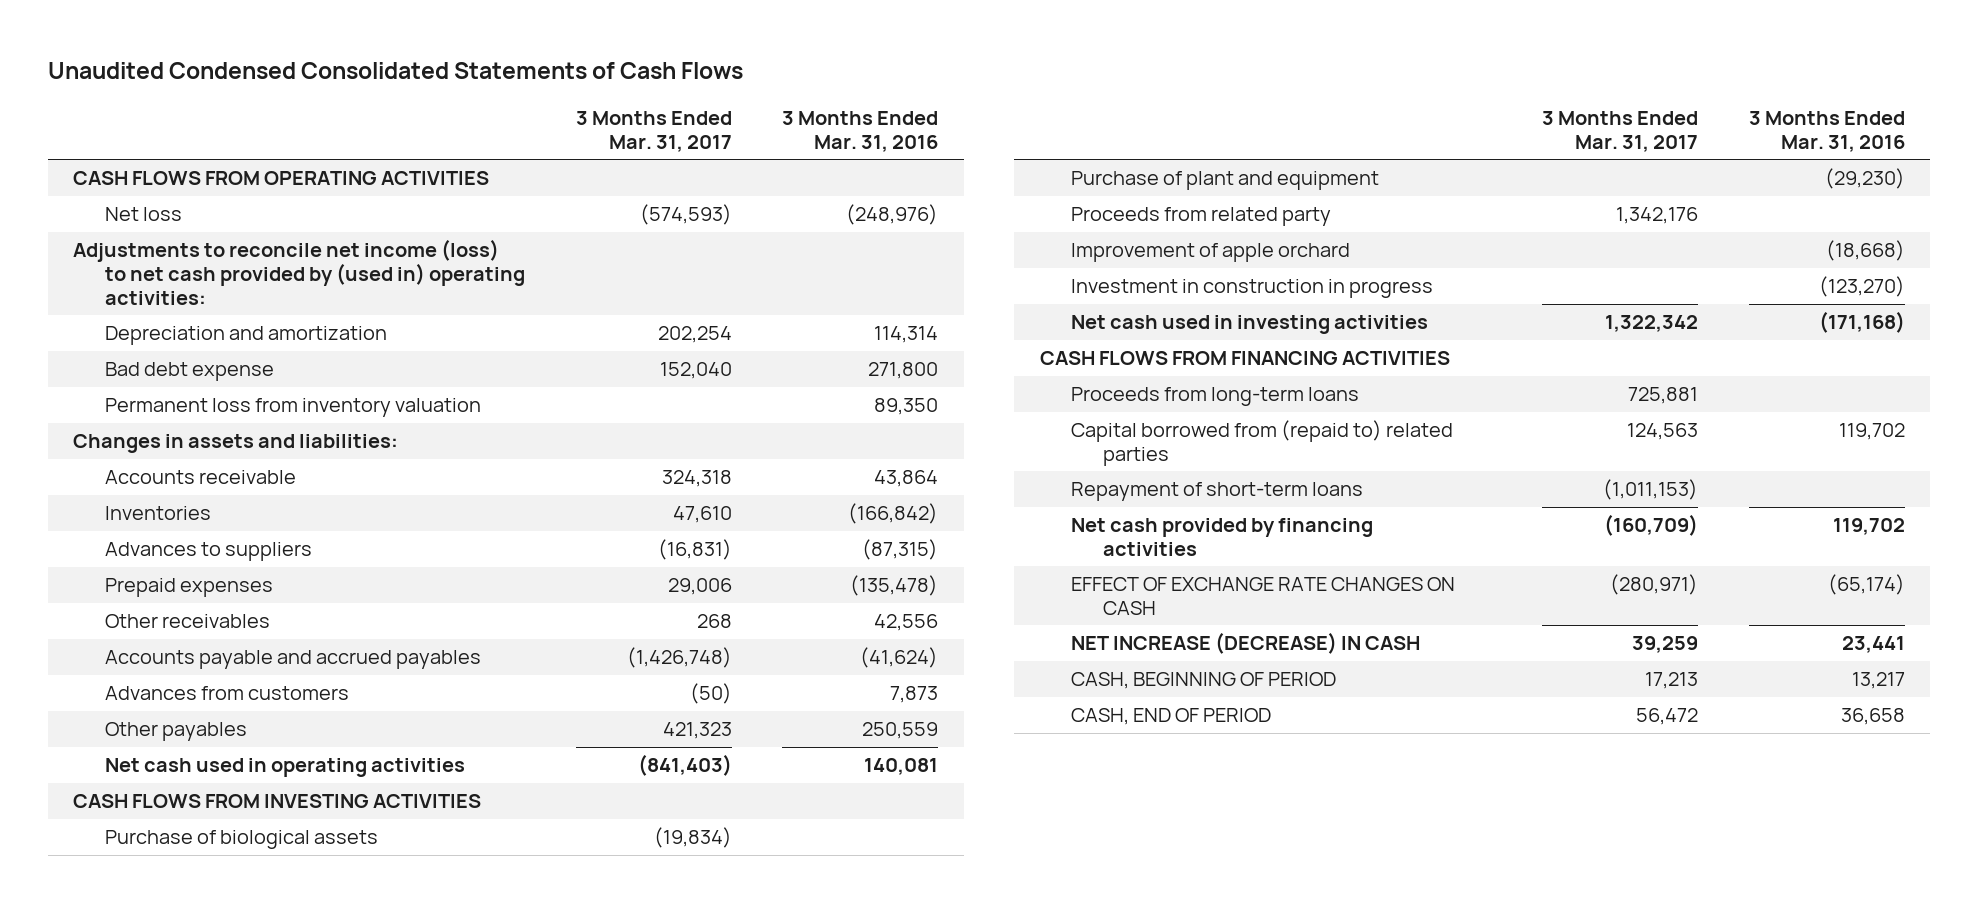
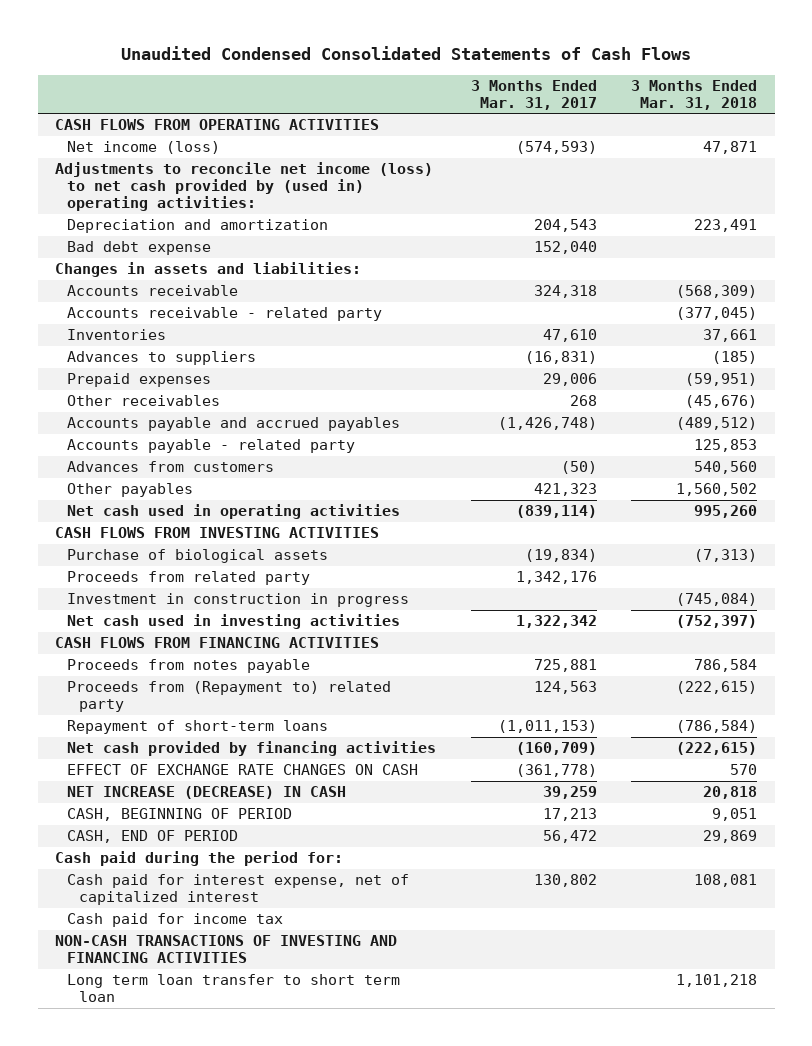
[782,110,939,152] 3 Months Ended Mar. 31, 2016 -> none
none -> [631,79,758,111] 3 Months Ended Mar. 31, 2018
[104,207,182,222] Net loss -> [66,141,220,155] Net income (loss)
[657,326,732,344] 202,254 -> [533,219,597,233] 204,543
[104,398,481,418] Permanent loss from inventory valuation -> none
none -> [66,307,382,322] Accounts receivable - related party
none -> [66,439,355,454] Accounts payable - related party
[637,754,732,777] (841,403) -> [515,505,597,519] (839,114)
[1071,171,1380,191] Purchase of plant and equipment -> none
[1071,243,1351,263] Improvement of apple orchard -> none
[1071,387,1360,407] Proceeds from long-term loans -> [66,659,310,674] Proceeds from notes payable
[1071,420,1454,467] Capital borrowed from (repaid to) related parties -> [66,681,391,713] Proceeds from (Repayment to) related party
[1609,574,1698,596] (280,971) -> [515,764,597,778] (361,778)
none -> [54,851,343,867] Cash paid during the period for:
none -> [66,874,409,906] Cash paid for interest expense, net of capitalized interest
none -> [66,913,283,928] Cash paid for income tax
none -> [54,935,397,964] NON-CASH TRANSACTIONS OF INVESTING AND FINANCING ACTIVITIES
none -> [66,974,400,1003] Long term loan transfer to short term loan

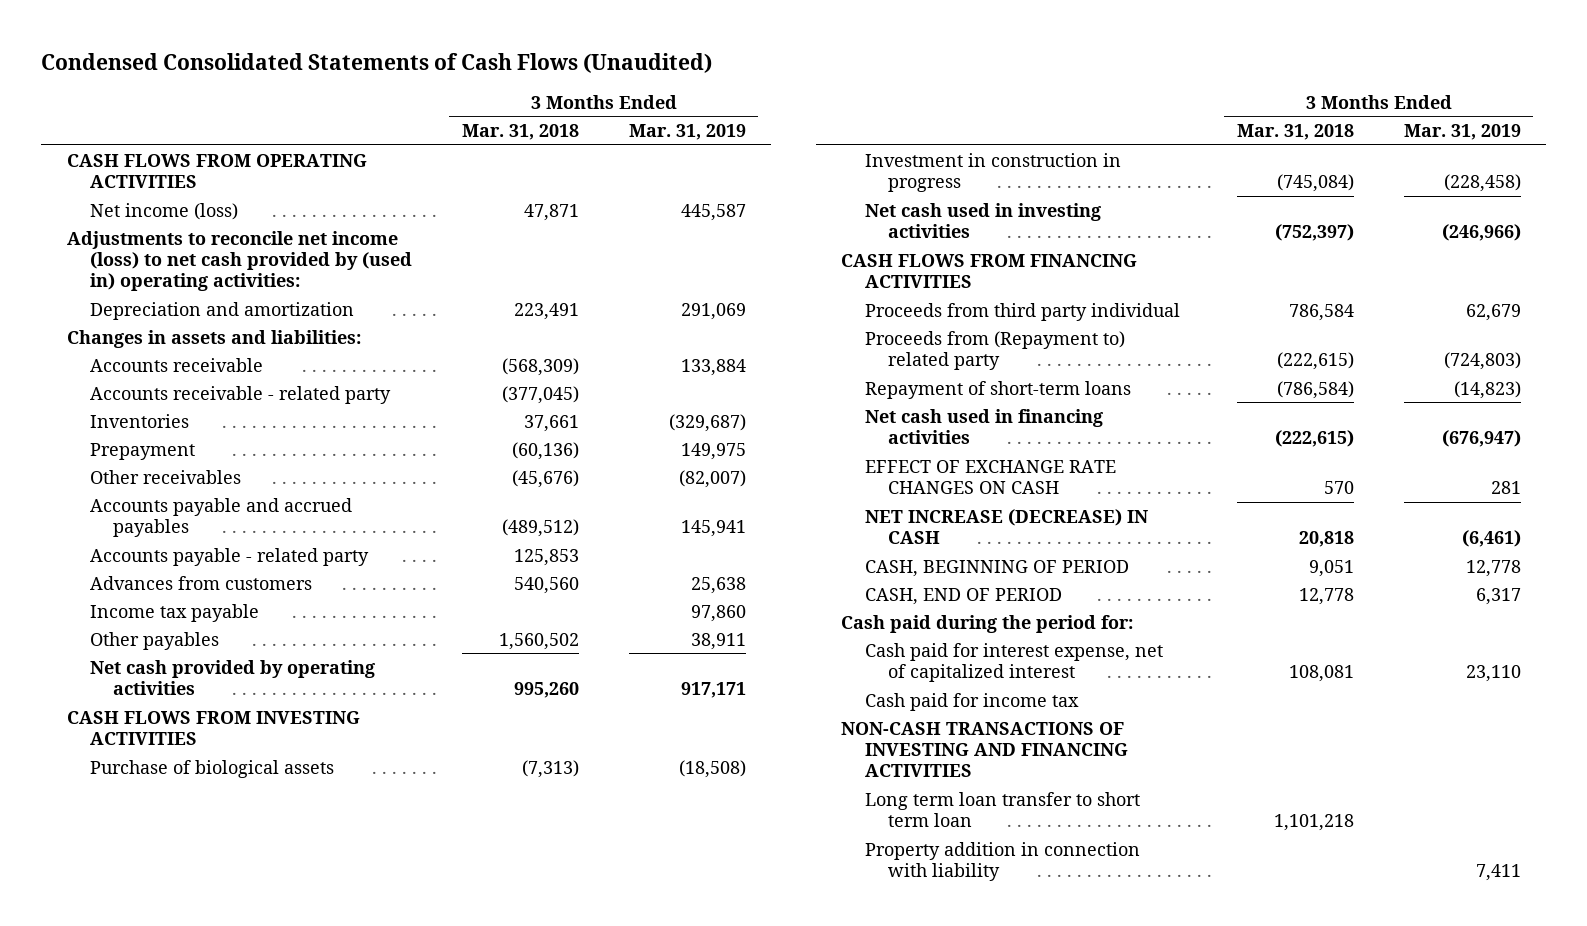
[121,46,692,61] Unaudited Condensed Consolidated Statements of Cash Flows -> [41,52,713,73] Condensed Consolidated Statements of Cash Flows (Unaudited)
[470,79,597,111] 3 Months Ended Mar. 31, 2017 -> none
none -> [628,123,746,140] Mar. 31, 2019
[66,241,211,256] Bad debt expense -> none
[66,351,256,366] Advances to suppliers -> none
[66,373,211,388] Prepaid expenses -> none
none -> [89,442,195,460] Prepayment
none -> [89,603,259,622] Income tax payable
[66,504,400,520] Net cash used in operating activities -> [89,659,375,696] Net cash provided by operating activities
[66,571,310,586] Proceeds from related party -> none
[66,659,310,674] Proceeds from notes payable -> [864,302,1180,321] Proceeds from third party individual
[66,741,436,757] Net cash provided by financing activities -> [864,408,1103,445] Net cash used in financing activities
[703,830,758,844] 29,869 -> [1298,587,1354,605] 12,778
none -> [864,841,1140,882] Property addition in connection with liability

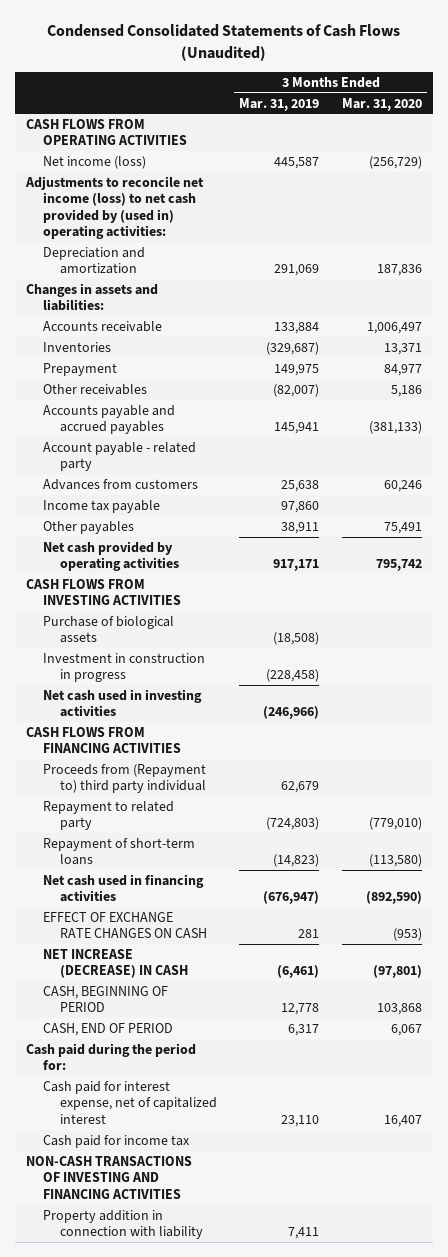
[461,123,579,140] Mar. 31, 2018 -> none
none -> [341,97,422,111] Mar. 31, 2020
[89,385,391,404] Accounts receivable - related party -> none
[89,547,369,566] Accounts payable - related party -> [43,441,197,472] Account payable - related party
[864,302,1180,321] Proceeds from third party individual -> none
[864,330,1125,371] Proceeds from (Repayment to) related party -> [43,763,207,794] Proceeds from (Repayment to) third party individual
[1443,352,1521,371] (724,803) -> [281,781,320,794] 62,679
none -> [43,800,175,831] Repayment to related party
[864,791,1140,828] Long term loan transfer to short term loan -> none

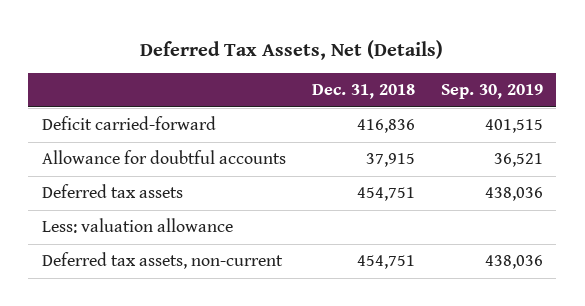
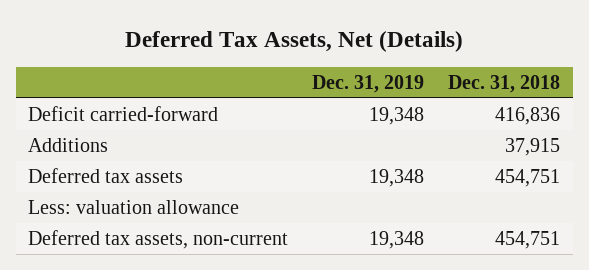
[441,84,544,100] Sep. 30, 2019 -> none
none -> [312,75,425,94] Dec. 31, 2019
[41,150,286,165] Allowance for doubtful accounts -> [28,137,109,152] Additions

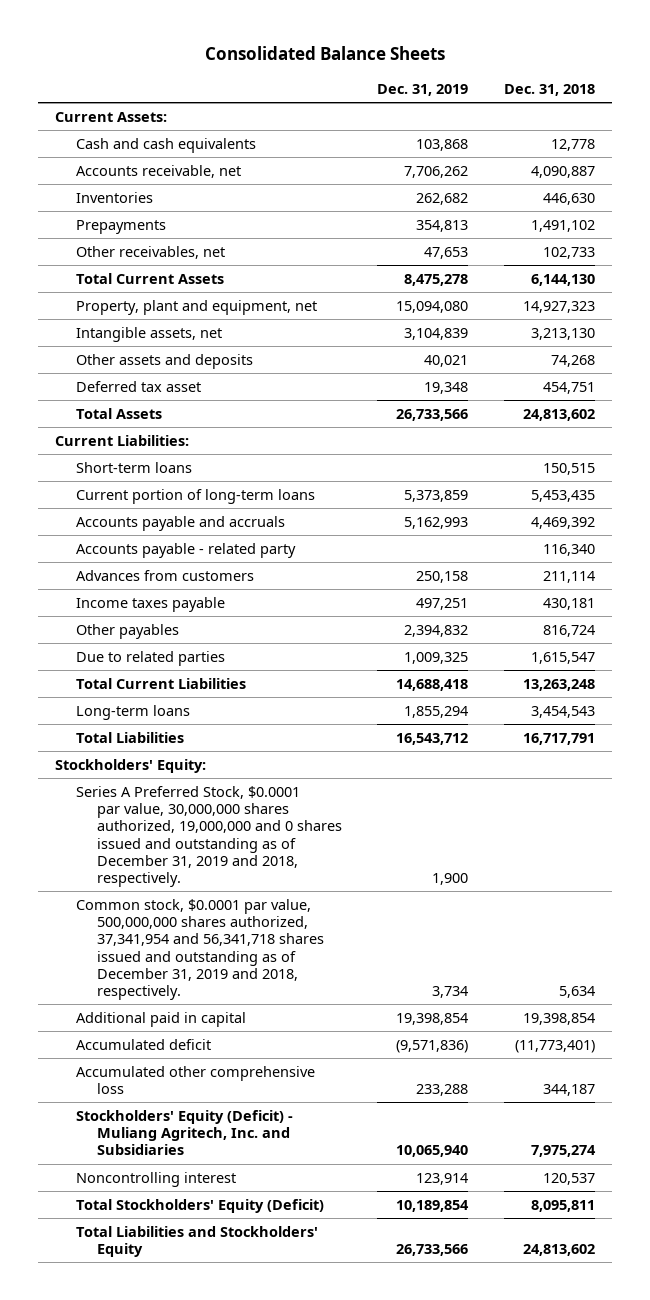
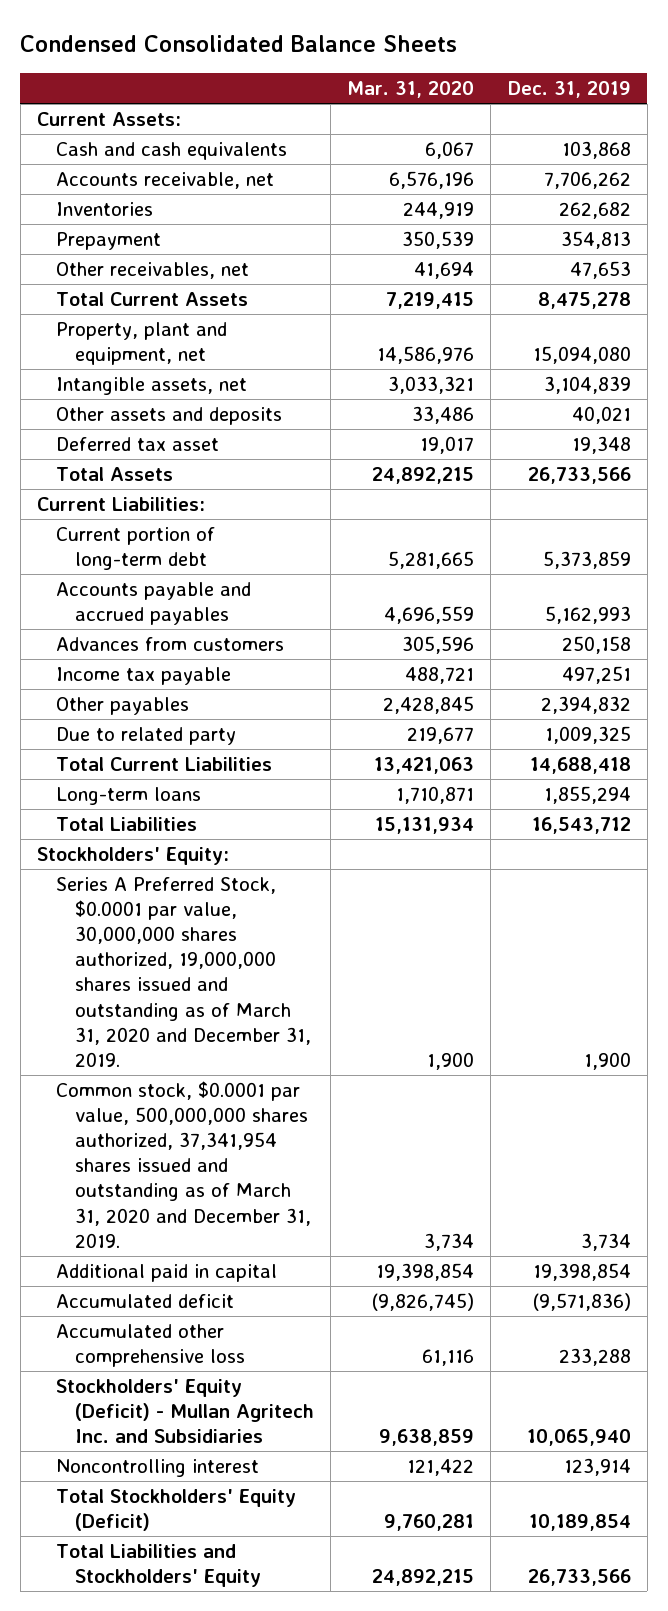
[205,46,446,61] Consolidated Balance Sheets -> [20,35,458,53] Condensed Consolidated Balance Sheets
[503,83,595,96] Dec. 31, 2018 -> none
none -> [347,80,475,98] Mar. 31, 2020
[76,219,167,234] Prepayments -> [55,232,161,251] Prepayment
[76,461,193,473] Short-term loans -> none
[76,542,297,558] Accounts payable - related party -> none
[76,488,316,504] Current portion of long-term loans -> [55,527,215,571] Current portion of long-term debt
[76,515,286,531] Accounts payable and accruals -> [55,582,251,626] Accounts payable and accrued payables
[76,596,226,612] Income taxes payable -> [55,667,231,686] Income tax payable
[76,650,226,666] Due to related parties -> [55,727,236,746] Due to related party
[76,785,343,888] Series A Preferred Stock, $0.0001 par value, 30,000,000 shares authorized, 19,000,000 and 0 shares issued and outstanding as of December 31, 2019 and 2018, respectively. -> [55,877,311,1067] Series A Preferred Stock, $0.0001 par value, 30,000,000 shares authorized, 19,000,000 shares issued and outstanding as of March 31, 2020 and December 31, 2019.
[76,898,325,1001] Common stock, $0.0001 par value, 500,000,000 shares authorized, 37,341,954 and 56,341,718 shares issued and outstanding as of December 31, 2019 and 2018, respectively. -> [55,1081,311,1248] Common stock, $0.0001 par value, 500,000,000 shares authorized, 37,341,954 shares issued and outstanding as of March 31, 2020 and December 31, 2019.
[76,1109,294,1156] Stockholders' Equity (Deficit) - Muliang Agritech, Inc. and Subsidiaries -> [55,1379,314,1444] Stockholders' Equity (Deficit) - Mullan Agritech Inc. and Subsidiaries

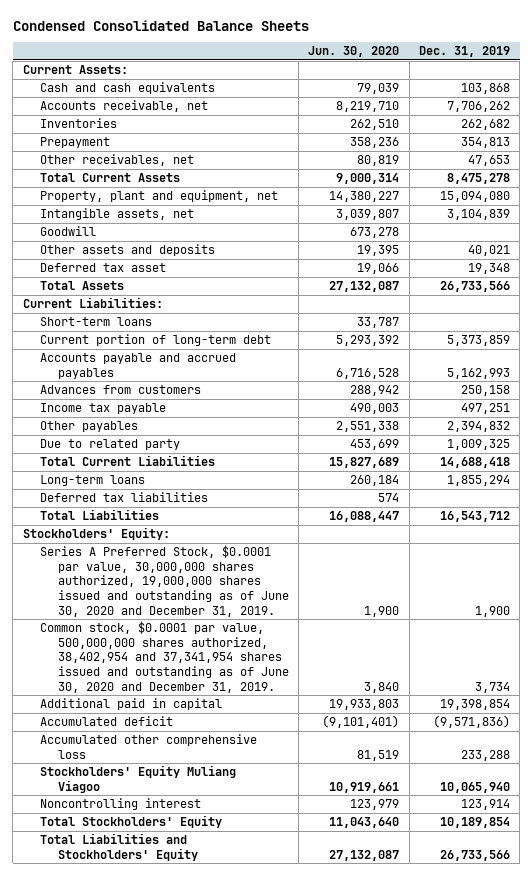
[347,80,475,98] Mar. 31, 2020 -> none
none -> [308,46,400,58] Jun. 30, 2020
none -> [40,225,97,236] Goodwill
none -> [40,316,153,326] Short-term loans
none -> [40,491,209,502] Deferred tax liabilities
[55,877,311,1067] Series A Preferred Stock, $0.0001 par value, 30,000,000 shares authorized, 19,000,000 shares issued and outstanding as of March 31, 2020 and December 31, 2019. -> [40,544,289,617] Series A Preferred Stock, $0.0001 par value, 30,000,000 shares authorized, 19,000,000 shares issued and outstanding as of June 30, 2020 and December 31, 2019.
[55,1081,311,1248] Common stock, $0.0001 par value, 500,000,000 shares authorized, 37,341,954 shares issued and outstanding as of March 31, 2020 and December 31, 2019. -> [40,620,289,693] Common stock, $0.0001 par value, 500,000,000 shares authorized, 38,402,954 and 37,341,954 shares issued and outstanding as of June 30, 2020 and December 31, 2019.
[55,1379,314,1444] Stockholders' Equity (Deficit) - Mullan Agritech Inc. and Subsidiaries -> [40,764,237,793] Stockholders' Equity Muliang Viagoo
[55,1489,296,1532] Total Stockholders' Equity (Deficit) -> [40,814,223,828] Total Stockholders' Equity

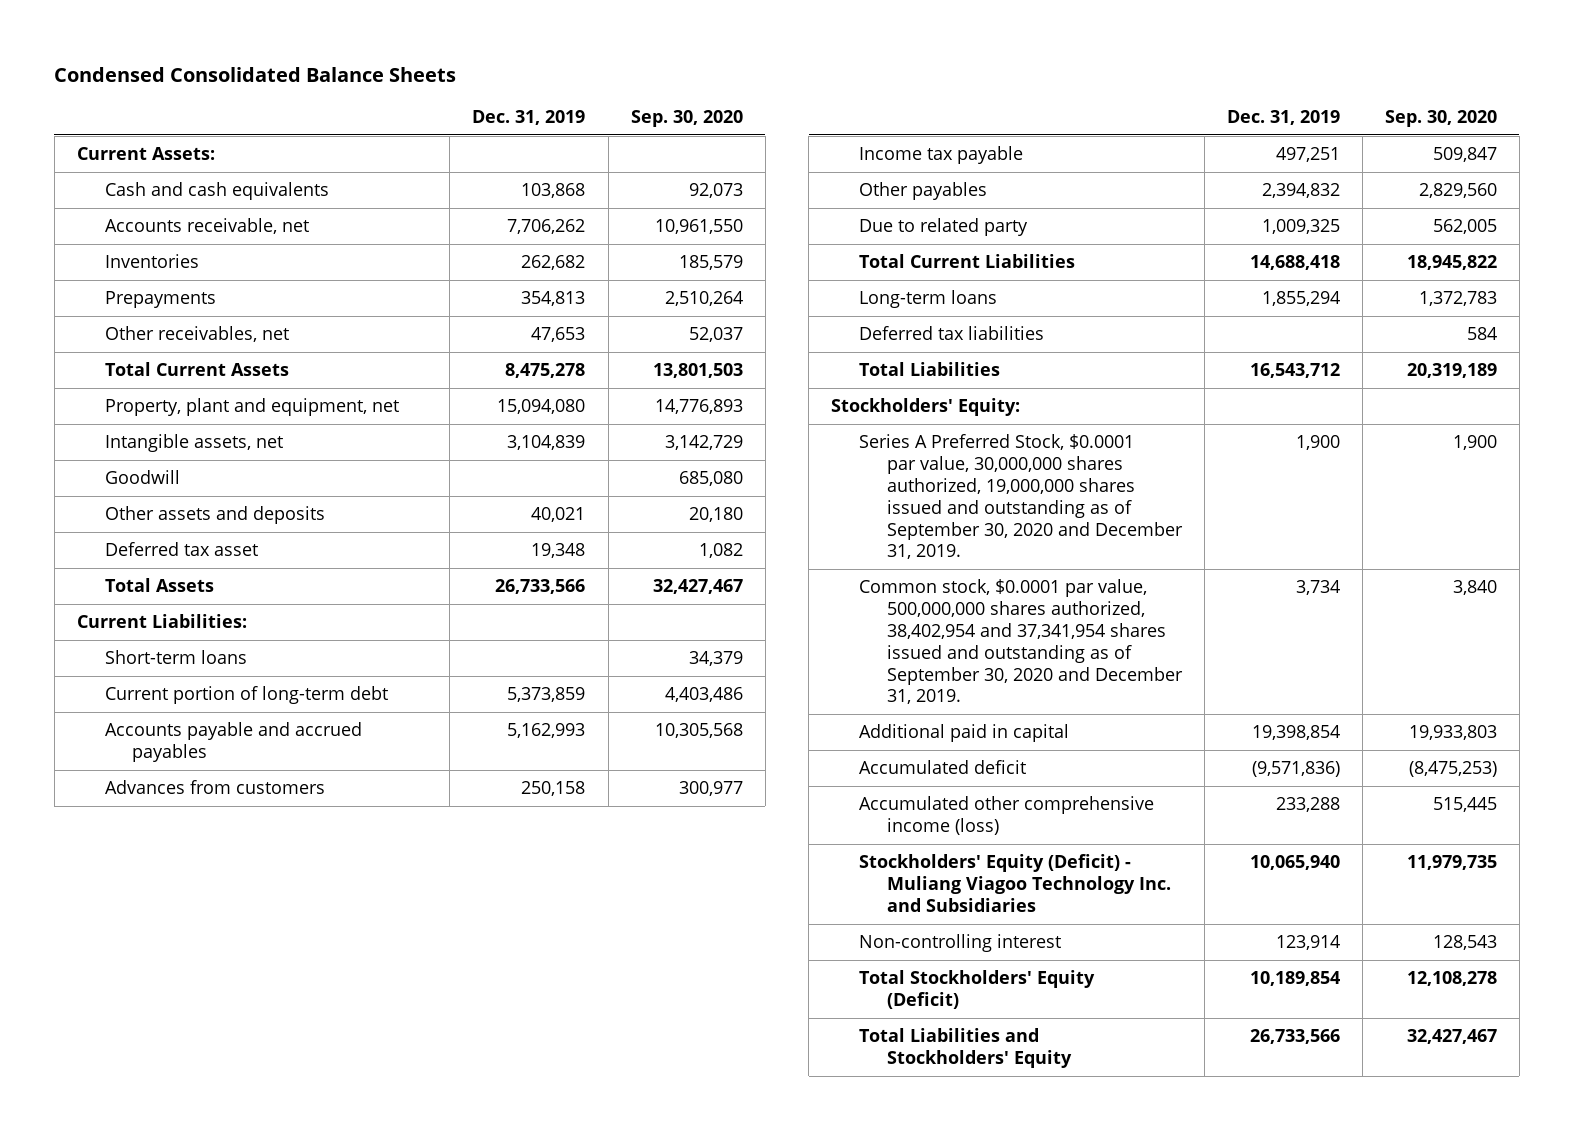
[308,46,400,58] Jun. 30, 2020 -> none
none -> [630,110,743,128] Sep. 30, 2020
[40,136,111,148] Prepayment -> [104,291,216,309] Prepayments
[40,544,289,617] Series A Preferred Stock, $0.0001 par value, 30,000,000 shares authorized, 19,000,000 shares issued and outstanding as of June 30, 2020 and December 31, 2019. -> [859,434,1183,560] Series A Preferred Stock, $0.0001 par value, 30,000,000 shares authorized, 19,000,000 shares issued and outstanding as of September 30, 2020 and December 31, 2019.
[40,620,289,693] Common stock, $0.0001 par value, 500,000,000 shares authorized, 38,402,954 and 37,341,954 shares issued and outstanding as of June 30, 2020 and December 31, 2019. -> [859,579,1183,705] Common stock, $0.0001 par value, 500,000,000 shares authorized, 38,402,954 and 37,341,954 shares issued and outstanding as of September 30, 2020 and December 31, 2019.
[40,733,258,759] Accumulated other comprehensive loss -> [859,796,1155,835] Accumulated other comprehensive income (loss)
[40,764,237,793] Stockholders' Equity Muliang Viagoo -> [859,854,1171,912] Stockholders' Equity (Deficit) - Muliang Viagoo Technology Inc. and Subsidiaries
[40,797,202,810] Noncontrolling interest -> [859,934,1062,953] Non-controlling interest
[40,814,223,828] Total Stockholders' Equity -> [859,970,1096,1009] Total Stockholders' Equity (Deficit)

